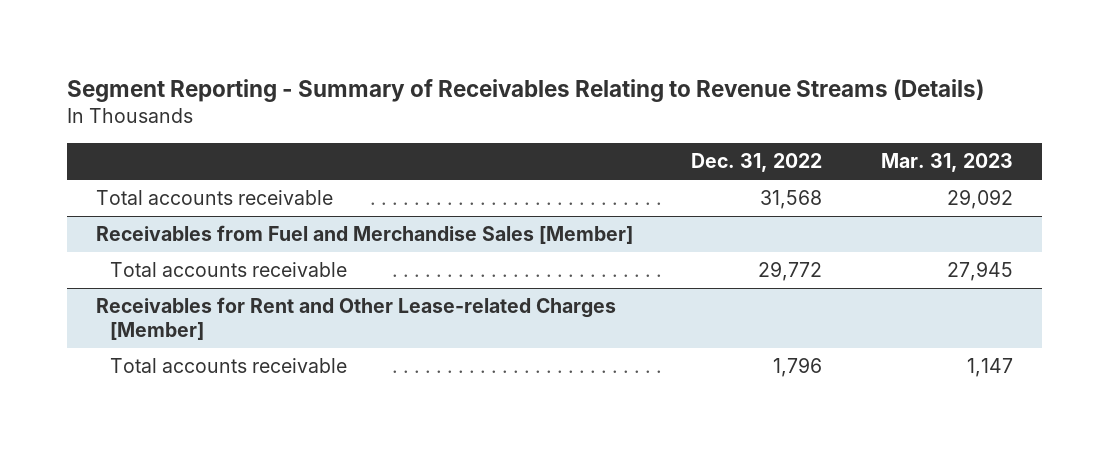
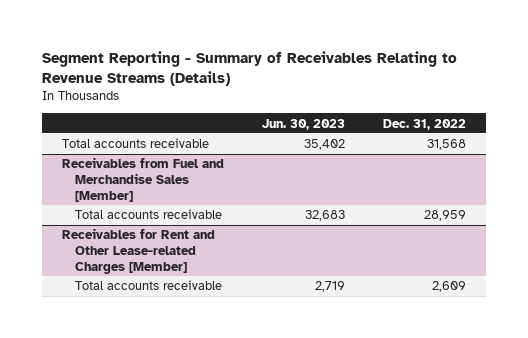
[880,153,1013,173] Mar. 31, 2023 -> none
none -> [262,118,346,130] Jun. 30, 2023
[758,261,823,282] 29,772 -> [424,210,467,222] 28,959
[773,357,823,378] 1,796 -> [432,281,467,293] 2,609

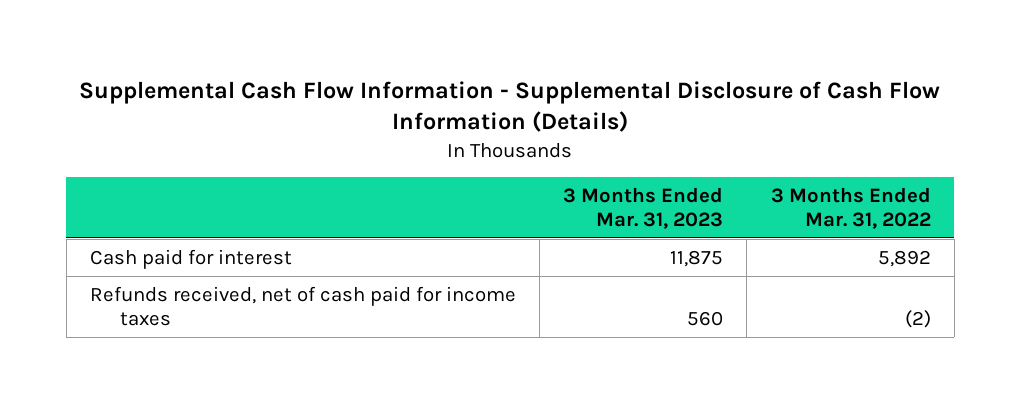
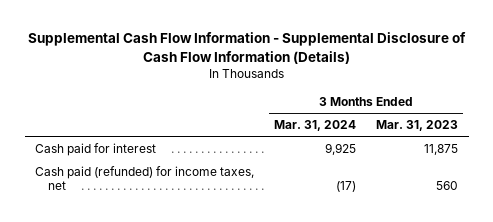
[770,186,931,229] 3 Months Ended Mar. 31, 2022 -> none
none -> [274,120,357,132] Mar. 31, 2024
[89,285,516,326] Refunds received, net of cash paid for income taxes -> [34,166,254,190] Cash paid (refunded) for income taxes, net

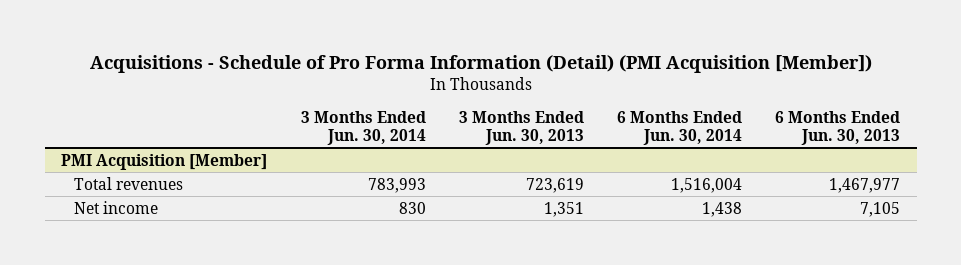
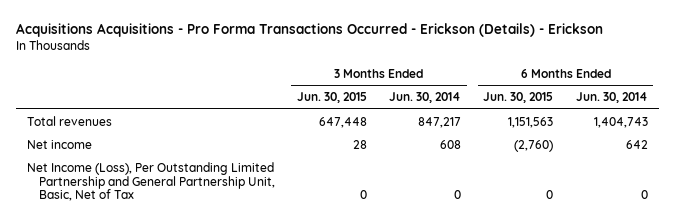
[89,54,872,73] Acquisitions - Schedule of Pro Forma Information (Detail) (PMI Acquisition [Member]) -> [15,23,603,38] Acquisitions Acquisitions - Pro Forma Transactions Occurred - Erickson (Details) - Erickson
[458,110,584,145] 3 Months Ended Jun. 30, 2013 -> none
[774,110,900,145] 6 Months Ended Jun. 30, 2013 -> none
none -> [296,92,367,104] Jun. 30, 2015
none -> [483,92,554,104] Jun. 30, 2015
[61,153,268,170] PMI Acquisition [Member] -> none
[367,177,426,193] 783,993 -> [418,116,462,128] 847,217
[670,177,742,193] 1,516,004 -> [593,116,648,128] 1,404,743
[398,201,426,214] 830 -> [440,139,462,149] 608
[701,201,742,217] 1,438 -> [625,139,648,149] 642
none -> [27,161,275,202] Net Income (Loss), Per Outstanding Limited Partnership and General Partnership Unit, Basic, Net of Tax

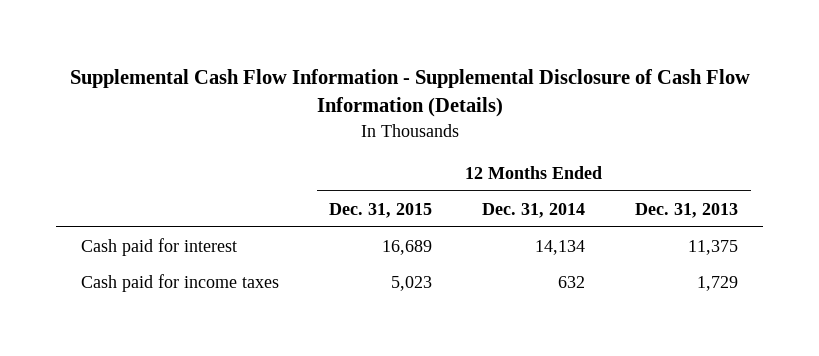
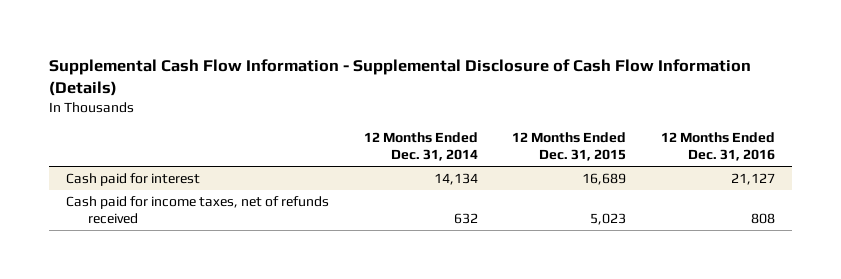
[635,202,739,218] Dec. 31, 2013 -> none
none -> [660,132,775,162] 12 Months Ended Dec. 31, 2016
[81,273,280,292] Cash paid for income taxes -> [66,195,330,225] Cash paid for income taxes, net of refunds received

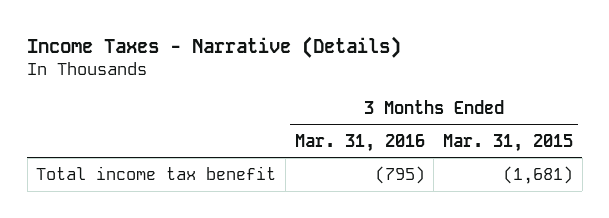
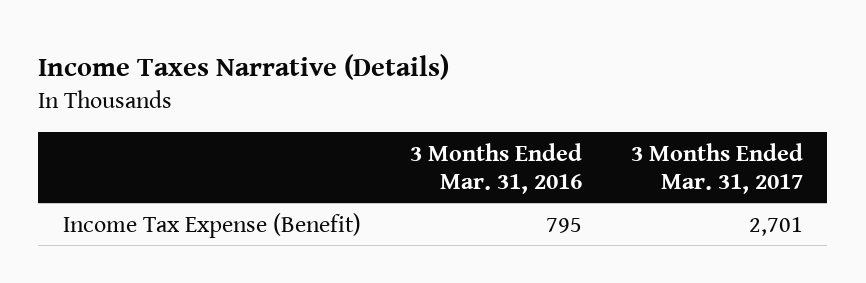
[27,35,402,58] Income Taxes - Narrative (Details) -> [38,53,450,80] Income Taxes Narrative (Details)
[443,133,574,152] Mar. 31, 2015 -> none
none -> [630,142,803,194] 3 Months Ended Mar. 31, 2017
[36,166,277,181] Total income tax benefit -> [62,212,361,238] Income Tax Expense (Benefit)
[374,166,425,185] (795) -> [545,217,582,233] 795

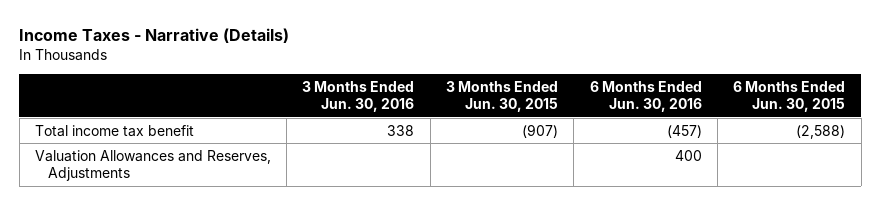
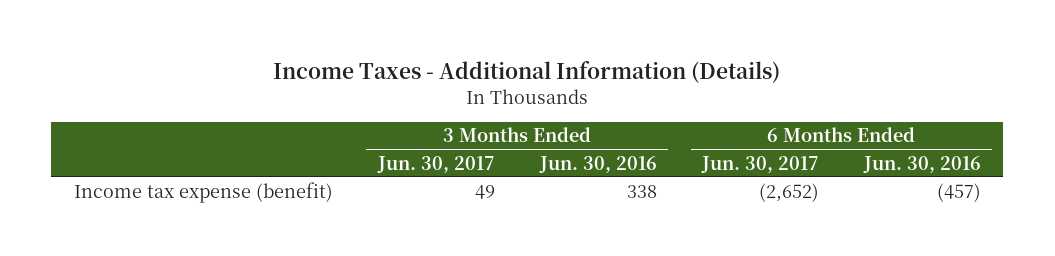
[19,27,290,43] Income Taxes - Narrative (Details) -> [273,61,781,84] Income Taxes - Additional Information (Details)
[446,80,559,113] 3 Months Ended Jun. 30, 2015 -> none
[733,80,846,113] 6 Months Ended Jun. 30, 2015 -> none
none -> [376,155,495,173] Jun. 30, 2017
none -> [700,155,819,173] Jun. 30, 2017
[34,149,271,182] Valuation Allowances and Reserves, Adjustments -> none
[34,124,194,137] Total income tax benefit -> [73,182,333,204] Income tax expense (benefit)

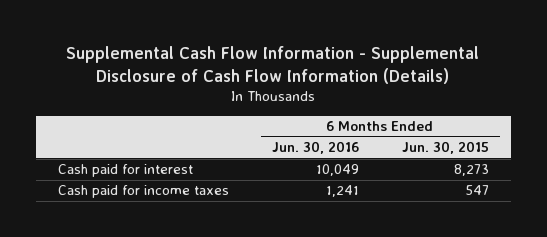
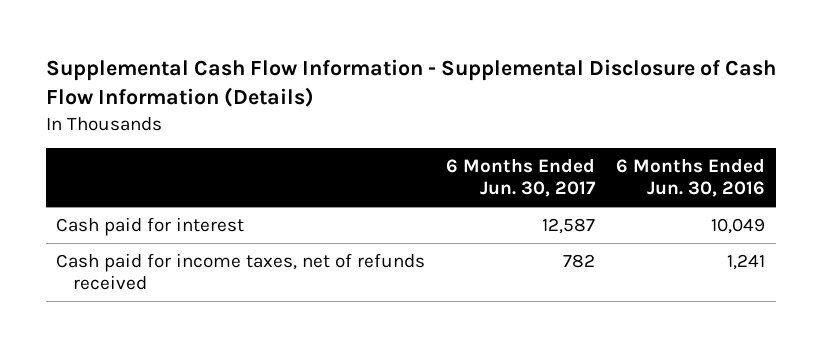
[402,141,490,155] Jun. 30, 2015 -> none
none -> [446,158,597,198] 6 Months Ended Jun. 30, 2017
[57,185,229,199] Cash paid for income taxes -> [56,252,426,290] Cash paid for income taxes, net of refunds received

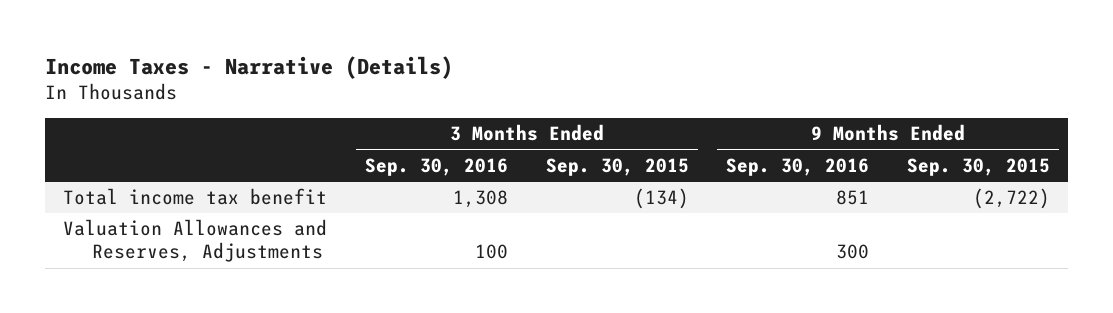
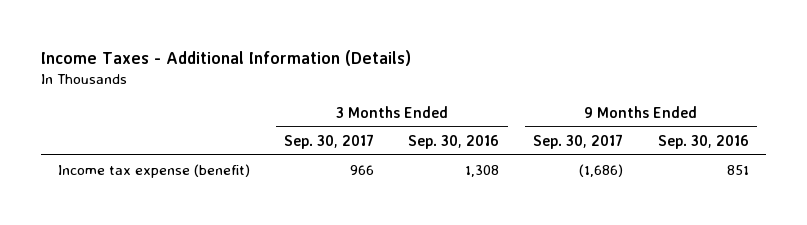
[44,55,453,79] Income Taxes - Narrative (Details) -> [40,49,411,66] Income Taxes - Additional Information (Details)
[545,157,689,176] Sep. 30, 2015 -> none
[906,157,1050,176] Sep. 30, 2015 -> none
none -> [284,133,375,149] Sep. 30, 2017
none -> [533,133,624,149] Sep. 30, 2017
[63,219,328,263] Valuation Allowances and Reserves, Adjustments -> none
[63,188,328,206] Total income tax benefit -> [57,164,250,179] Income tax expense (benefit)

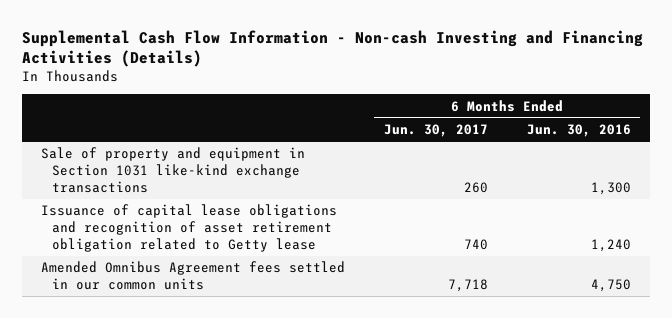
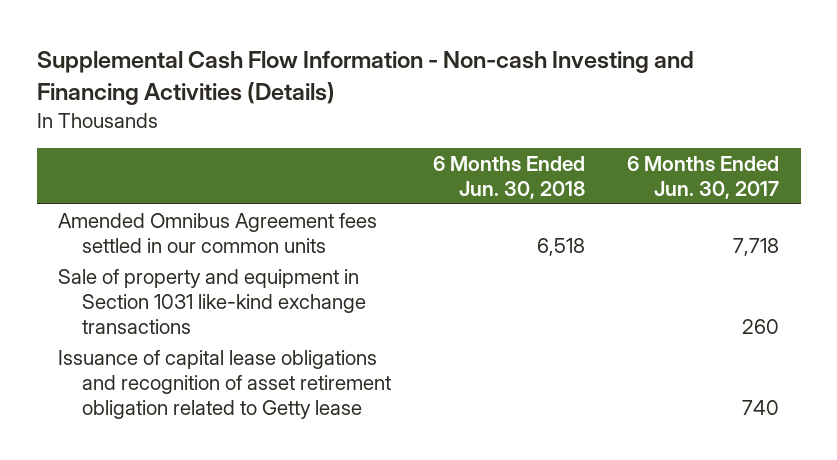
[526,124,631,138] Jun. 30, 2016 -> none
none -> [433,155,586,199] 6 Months Ended Jun. 30, 2018
[41,261,346,291] Amended Omnibus Agreement fees settled in our common units -> [57,212,377,253] Amended Omnibus Agreement fees settled in our common units

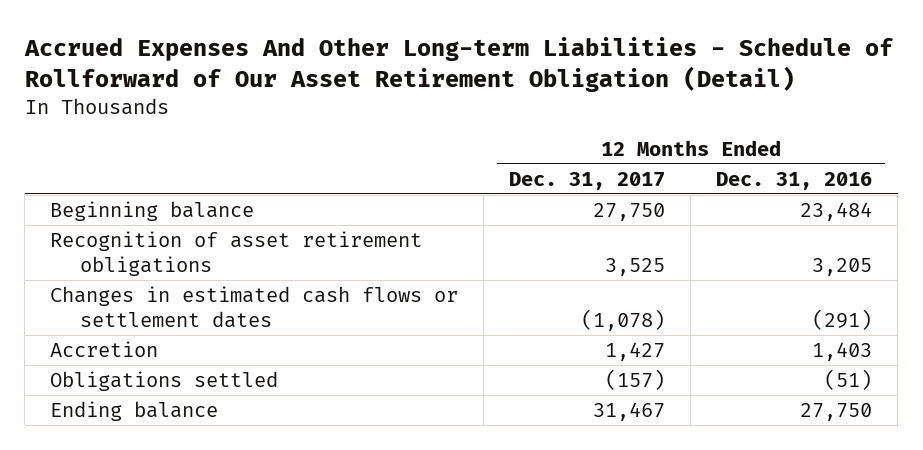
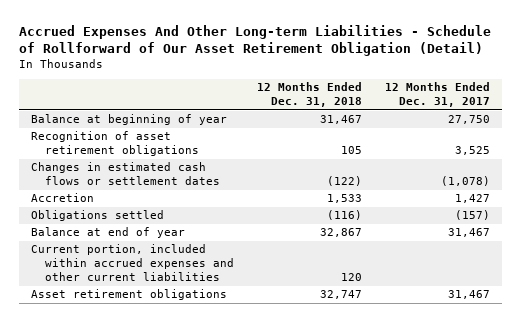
[716,171,873,190] Dec. 31, 2016 -> none
none -> [257,82,363,108] 12 Months Ended Dec. 31, 2018
[50,200,255,221] Beginning balance -> [30,114,227,126] Balance at beginning of year
[50,400,219,421] Ending balance -> [30,227,185,239] Balance at end of year
none -> [30,244,234,282] Current portion, included within accrued expenses and other current liabilities
none -> [30,289,227,301] Asset retirement obligations

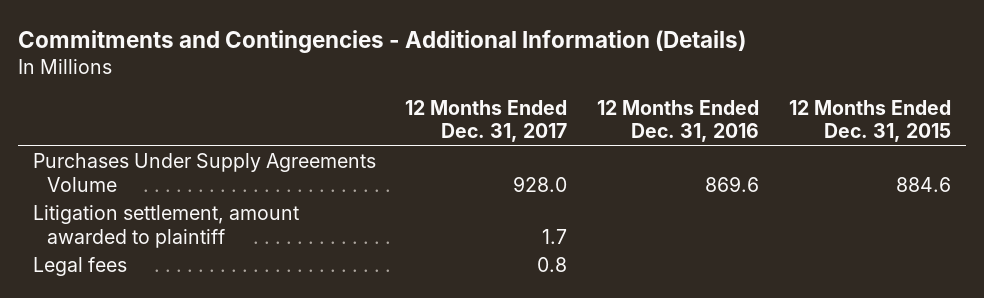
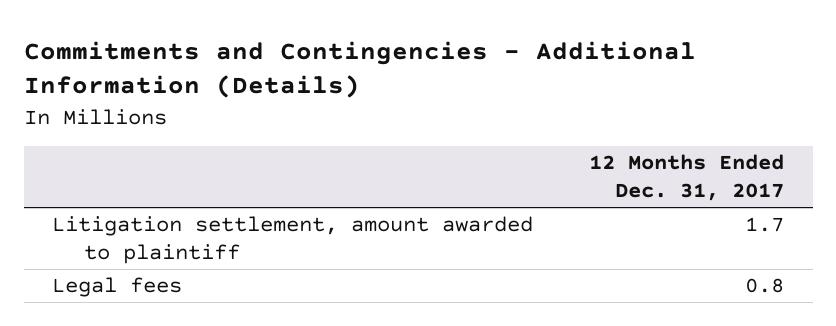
[597,100,760,143] 12 Months Ended Dec. 31, 2016 -> none
[789,100,952,143] 12 Months Ended Dec. 31, 2015 -> none
[32,153,376,192] Purchases Under Supply Agreements Volume -> none

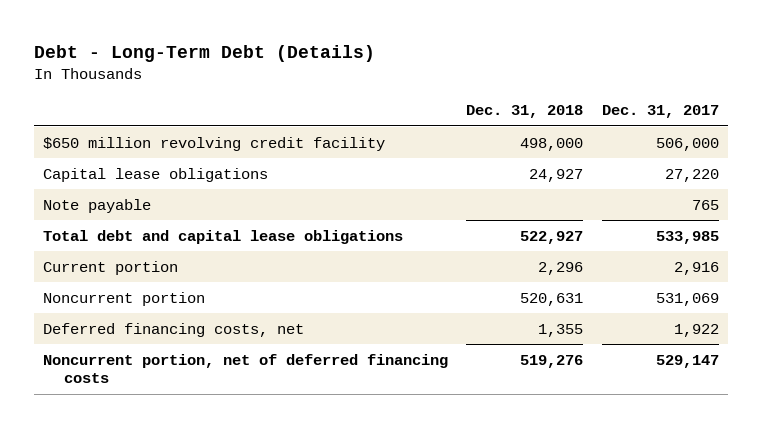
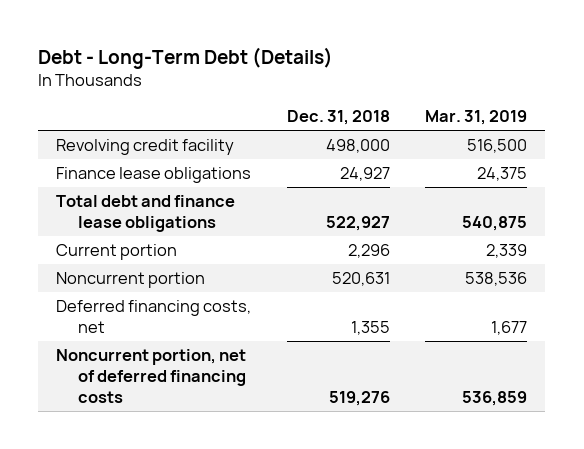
[601,105,719,119] Dec. 31, 2017 -> none
none -> [425,110,528,126] Mar. 31, 2019
[42,198,151,213] Note payable -> none
[42,136,385,151] $650 million revolving credit facility -> [56,138,235,155] Revolving credit facility
[42,167,268,182] Capital lease obligations -> [56,166,252,183] Finance lease obligations
[42,229,403,244] Total debt and capital lease obligations -> [56,194,236,232] Total debt and finance lease obligations

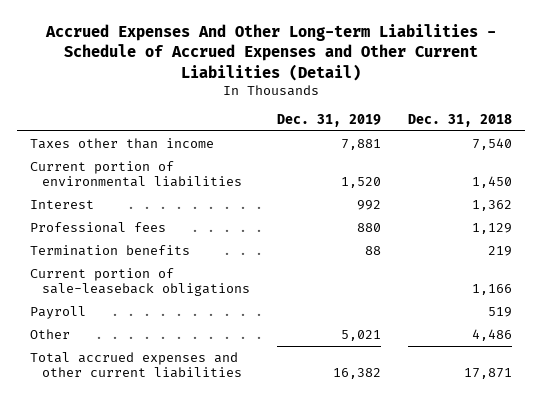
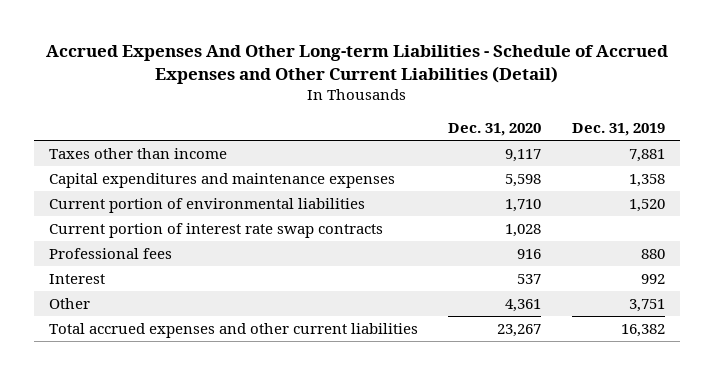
[407,114,512,128] Dec. 31, 2018 -> none
none -> [448,123,542,137] Dec. 31, 2020
none -> [49,172,396,188] Capital expenditures and maintenance expenses
none -> [49,222,384,238] Current portion of interest rate swap contracts
[30,244,191,256] Termination benefits -> none
[30,267,250,297] Current portion of sale-leaseback obligations -> none
[30,305,87,319] Payroll -> none
[30,199,95,209] Interest -> [49,273,106,284] Interest
[340,329,381,341] 5,021 -> [628,298,665,312] 3,751

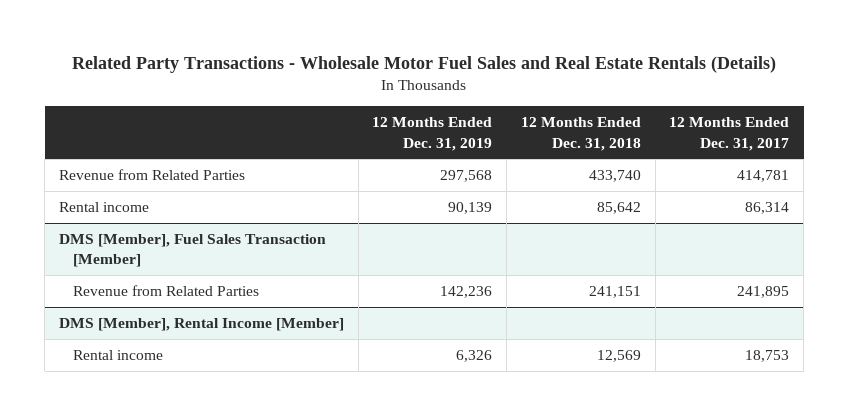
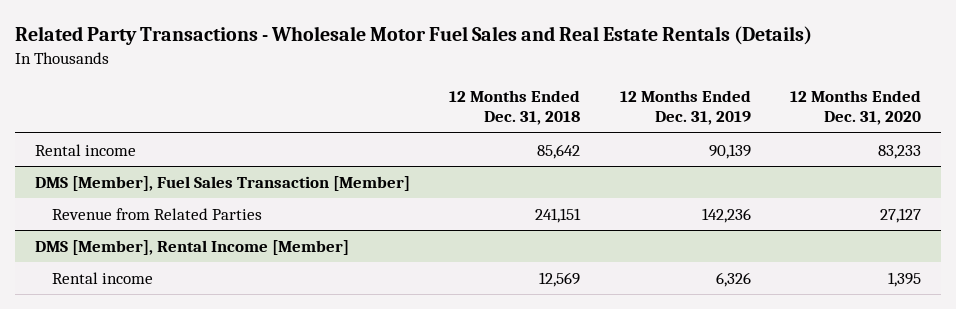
[669,117,790,151] 12 Months Ended Dec. 31, 2017 -> none
none -> [790,90,922,126] 12 Months Ended Dec. 31, 2020
[58,169,245,181] Revenue from Related Parties -> none

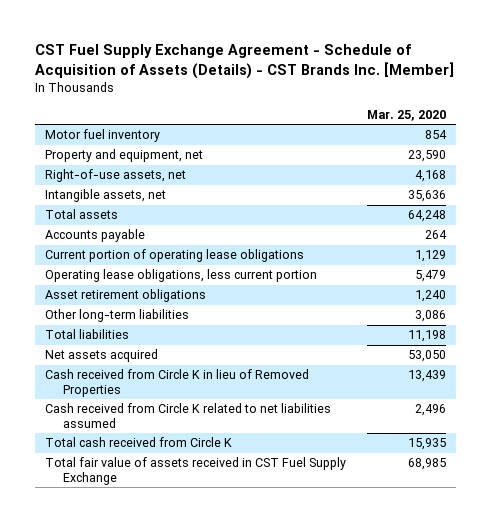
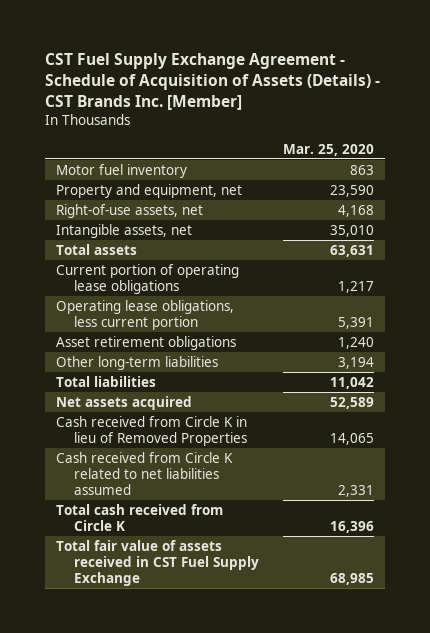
[424,130,447,140] 854 -> [349,164,374,175] 863
[45,229,146,243] Accounts payable -> none
[407,190,446,203] 35,636 -> [329,224,374,237] 35,010
[407,210,446,223] 64,248 -> [329,244,374,257] 63,631
[414,250,446,263] 1,129 -> [337,281,374,294] 1,217
[414,270,446,283] 5,479 -> [337,317,374,330] 5,391
[414,310,446,323] 3,086 -> [337,356,374,369] 3,194
[407,330,446,343] 11,198 -> [329,376,374,389] 11,042
[407,350,446,363] 53,050 -> [329,396,374,409] 52,589
[407,370,446,383] 13,439 -> [329,433,374,446] 14,065
[414,404,446,417] 2,496 -> [337,485,374,498] 2,331
[407,438,446,451] 15,935 -> [329,521,374,534] 16,396

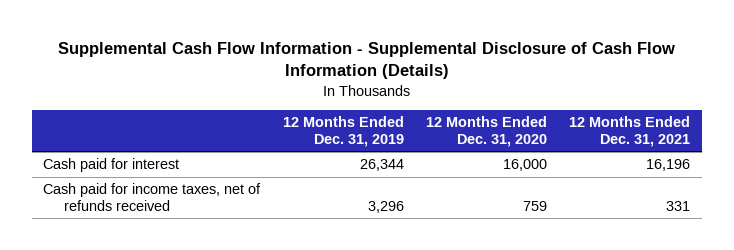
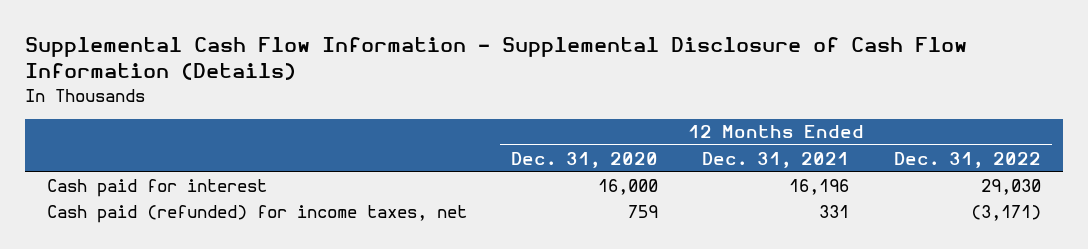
[282,116,404,147] 12 Months Ended Dec. 31, 2019 -> none
none -> [893,151,1041,168] Dec. 31, 2022
[43,183,262,211] Cash paid for income taxes, net of refunds received -> [47,204,468,223] Cash paid (refunded) for income taxes, net

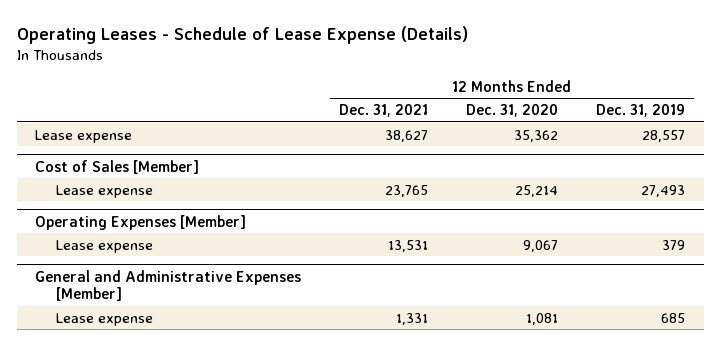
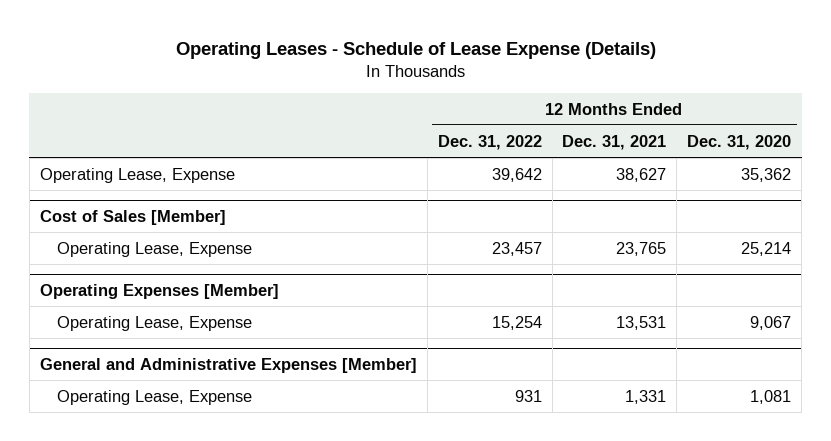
[595,104,685,118] Dec. 31, 2019 -> none
none -> [437,134,542,150] Dec. 31, 2022
[35,129,133,143] Lease expense -> [39,167,235,183] Operating Lease, Expense
[55,184,153,198] Lease expense -> [57,241,253,257] Operating Lease, Expense
[55,239,153,253] Lease expense -> [57,315,253,331] Operating Lease, Expense
[55,312,153,326] Lease expense -> [57,389,253,405] Operating Lease, Expense

